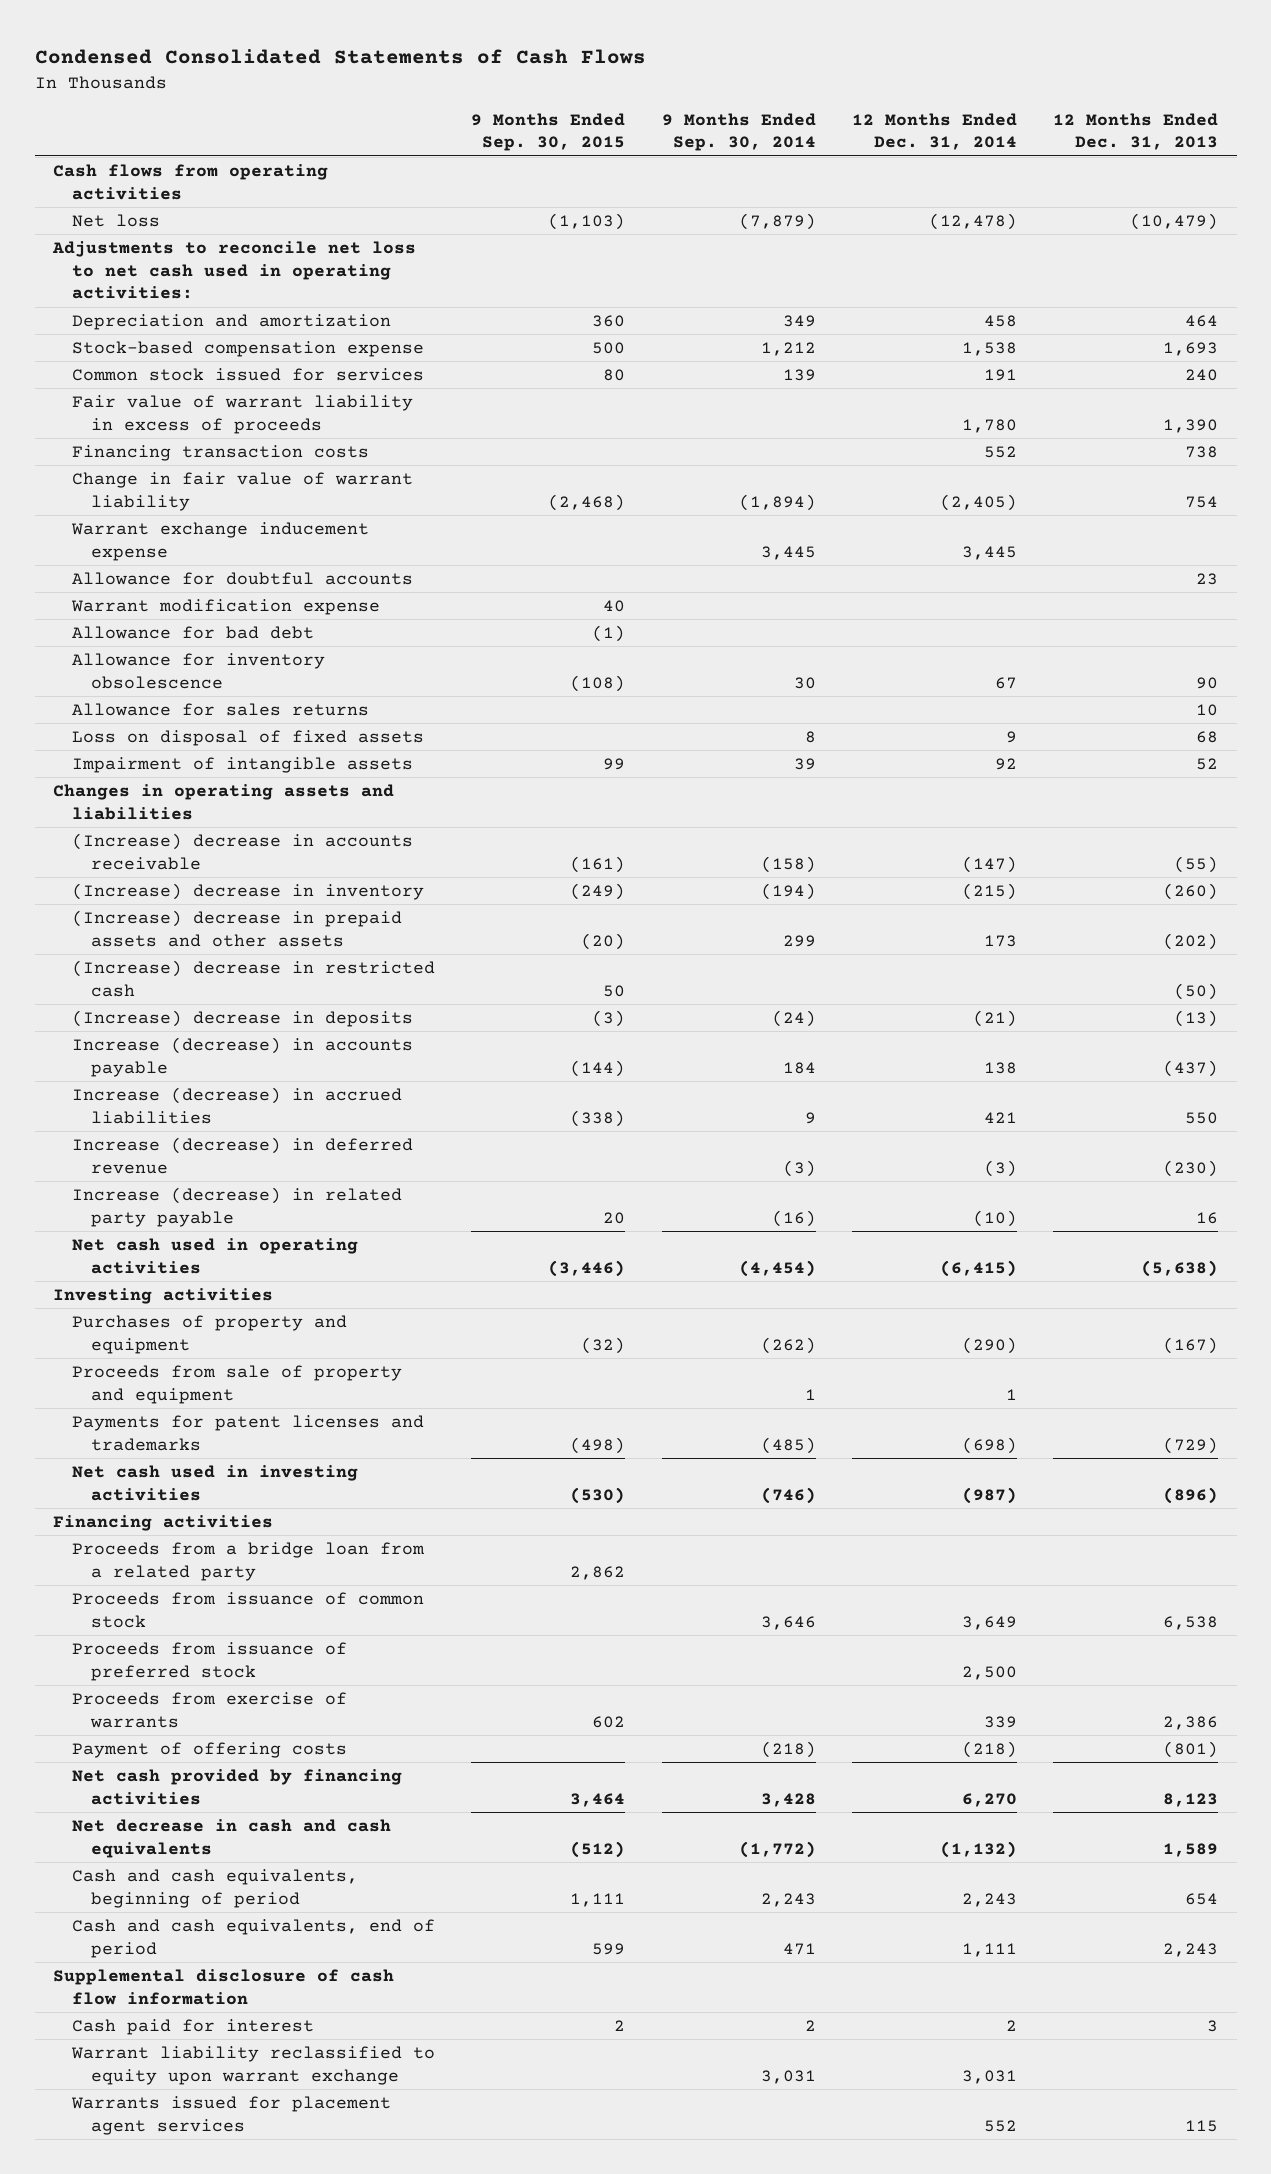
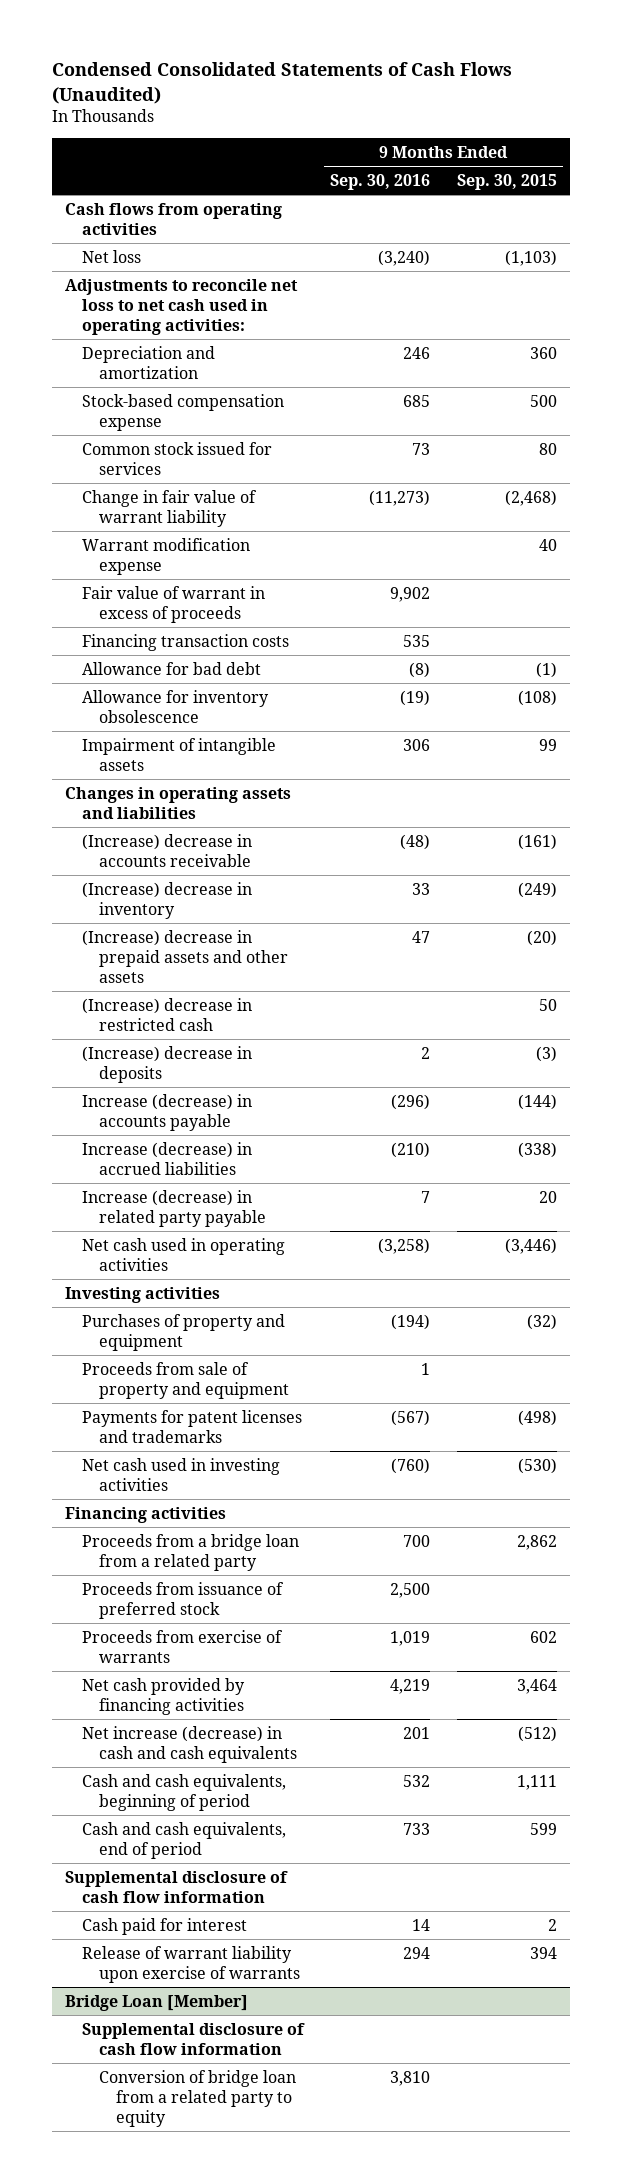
[34,49,646,65] Condensed Consolidated Statements of Cash Flows -> [51,62,512,104] Condensed Consolidated Statements of Cash Flows (Unaudited)
[661,112,816,152] 9 Months Ended Sep. 30, 2014 -> none
[852,112,1018,151] 12 Months Ended Dec. 31, 2014 -> none
[1053,112,1219,151] 12 Months Ended Dec. 31, 2013 -> none
none -> [330,173,431,190] Sep. 30, 2016
[71,394,413,434] Fair value of warrant liability in excess of proceeds -> none
[70,521,369,561] Warrant exchange inducement expense -> none
[71,571,413,585] Allowance for doubtful accounts -> none
none -> [81,585,265,623] Fair value of warrant in excess of proceeds
[71,444,369,461] Financing transaction costs -> [81,633,289,651] Financing transaction costs
[71,702,369,716] Allowance for sales returns -> none
[71,729,424,746] Loss on disposal of fixed assets -> none
[71,1136,413,1174] Increase (decrease) in deferred revenue -> none
[71,1591,424,1628] Proceeds from issuance of common stock -> none
[71,1741,347,1758] Payment of offering costs -> none
[71,1818,391,1858] Net decrease in cash and cash equivalents -> [81,1725,297,1763] Net increase (decrease) in cash and cash equivalents
[70,2045,435,2085] Warrant liability reclassified to equity upon warrant exchange -> none
[70,2095,391,2135] Warrants issued for placement agent services -> none
none -> [81,1945,300,1983] Release of warrant liability upon exercise of warrants
none -> [64,1994,248,2011] Bridge Loan [Member]
none -> [81,2022,305,2055] Supplemental disclosure of cash flow information
none -> [98,2069,296,2127] Conversion of bridge loan from a related party to equity

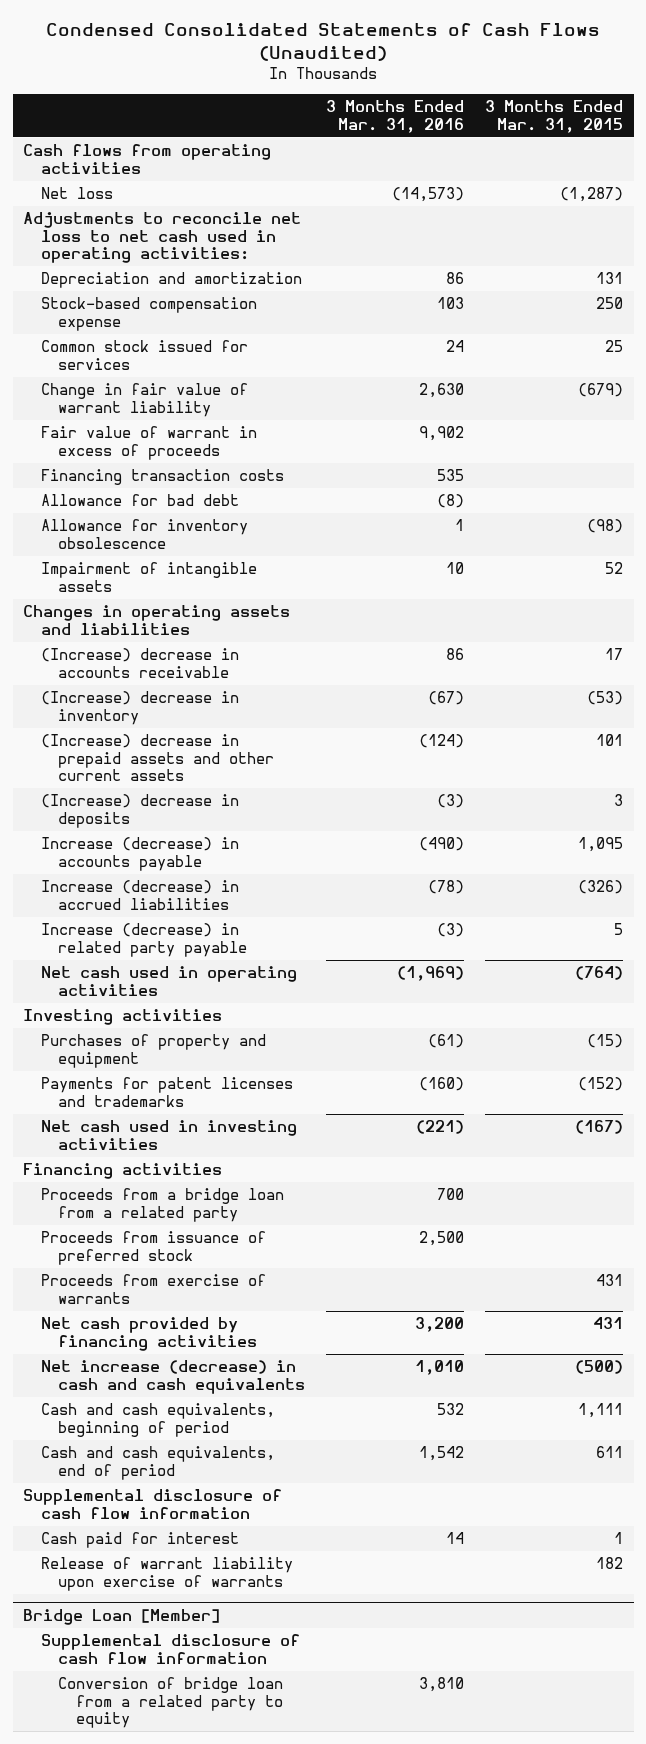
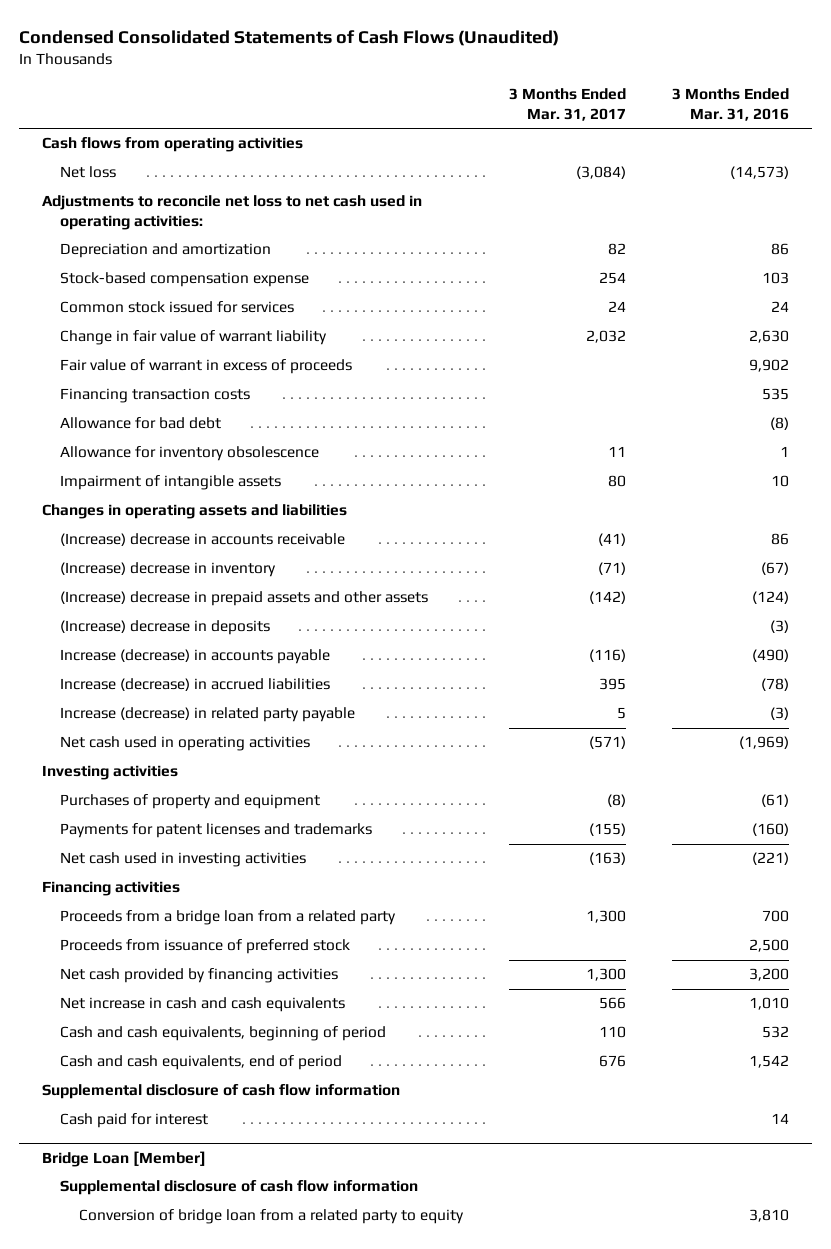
[485,100,624,133] 3 Months Ended Mar. 31, 2015 -> none
none -> [509,88,627,121] 3 Months Ended Mar. 31, 2017
[40,734,275,782] (Increase) decrease in prepaid assets and other current assets -> [60,591,429,607] (Increase) decrease in prepaid assets and other assets
[40,1274,266,1304] Proceeds from exercise of warrants -> none
[40,1360,306,1394] Net increase (decrease) in cash and cash equivalents -> [60,997,346,1013] Net increase in cash and cash equivalents
[40,1557,293,1591] Release of warrant liability upon exercise of warrants -> none

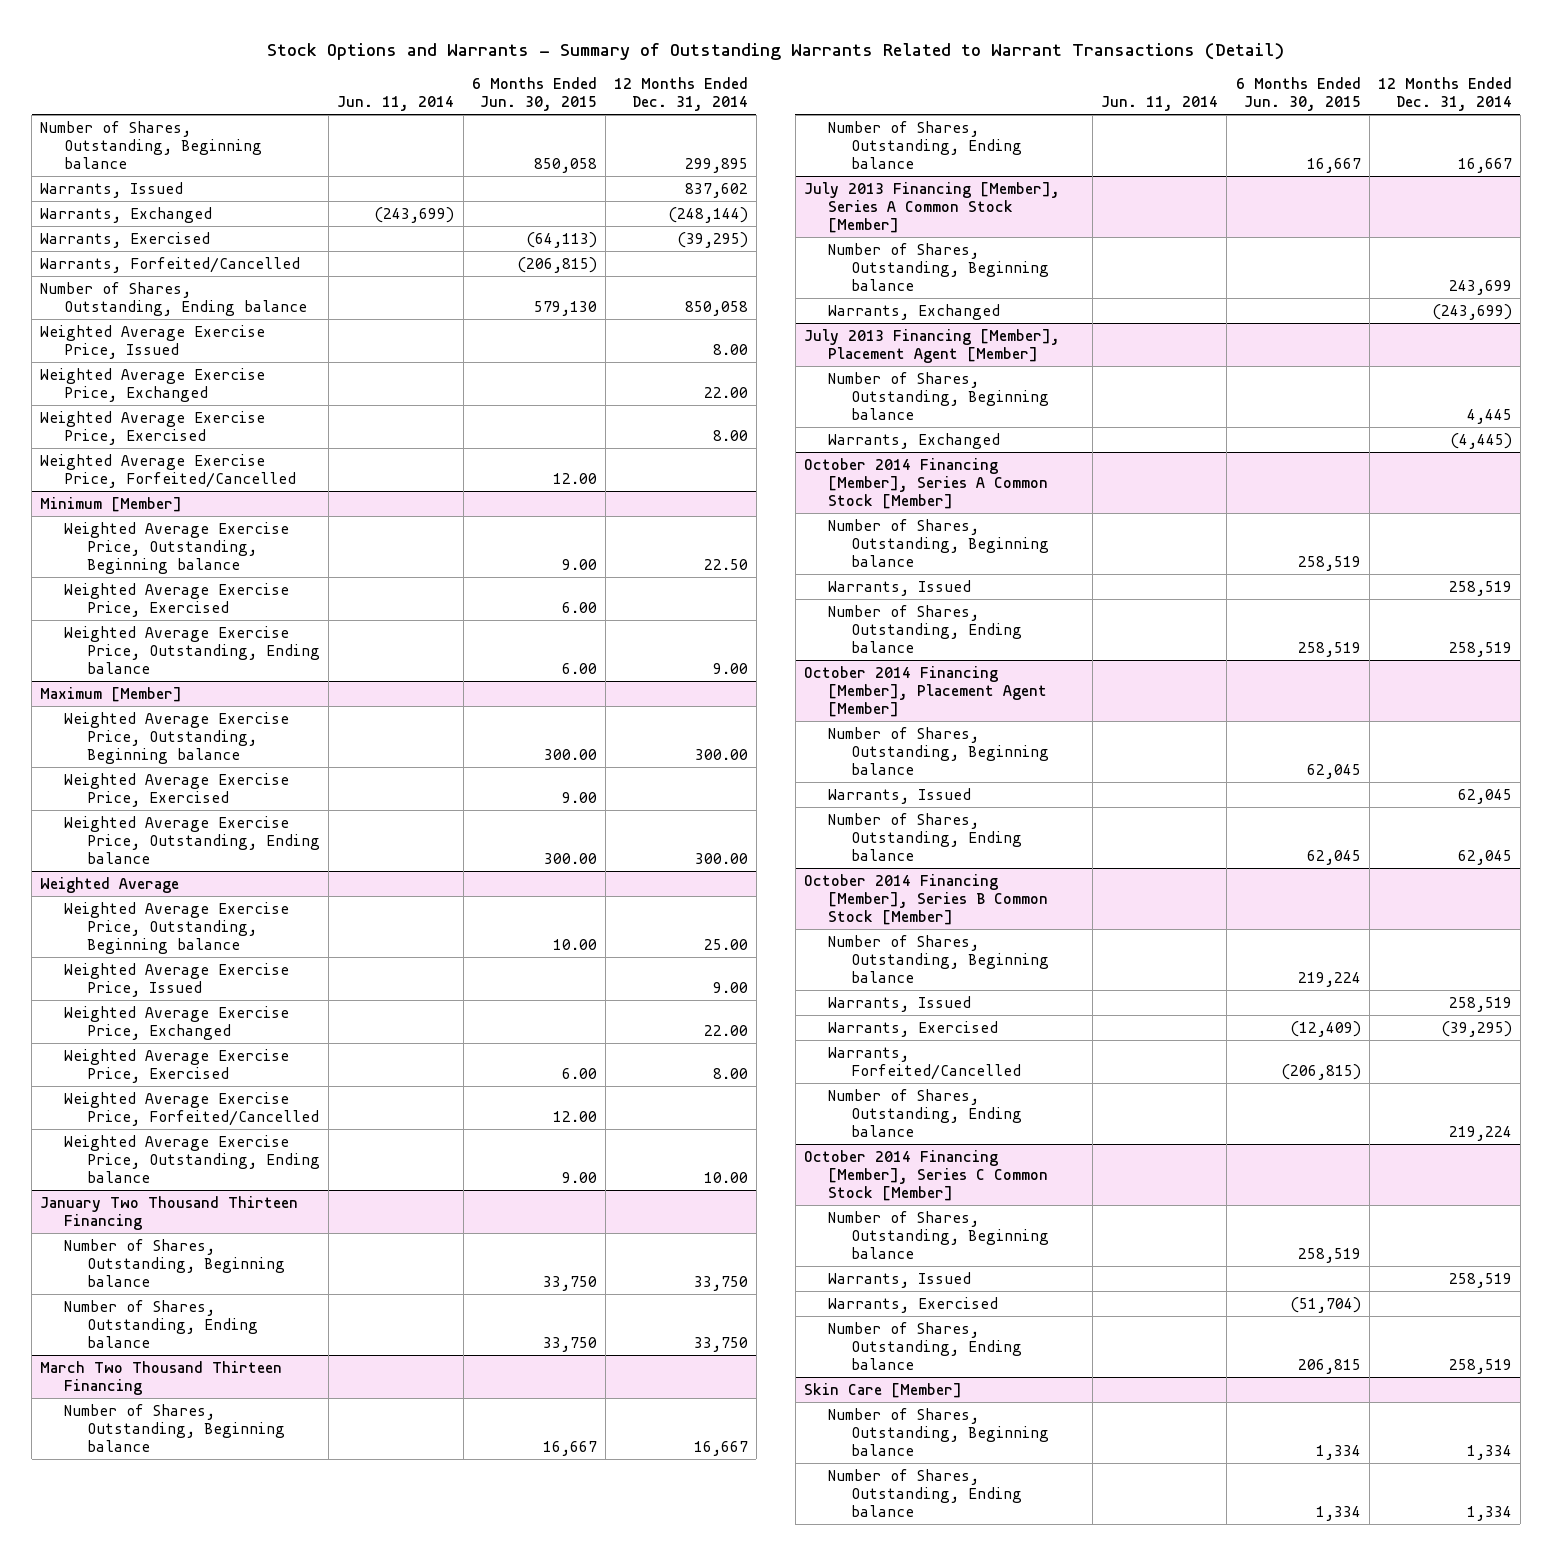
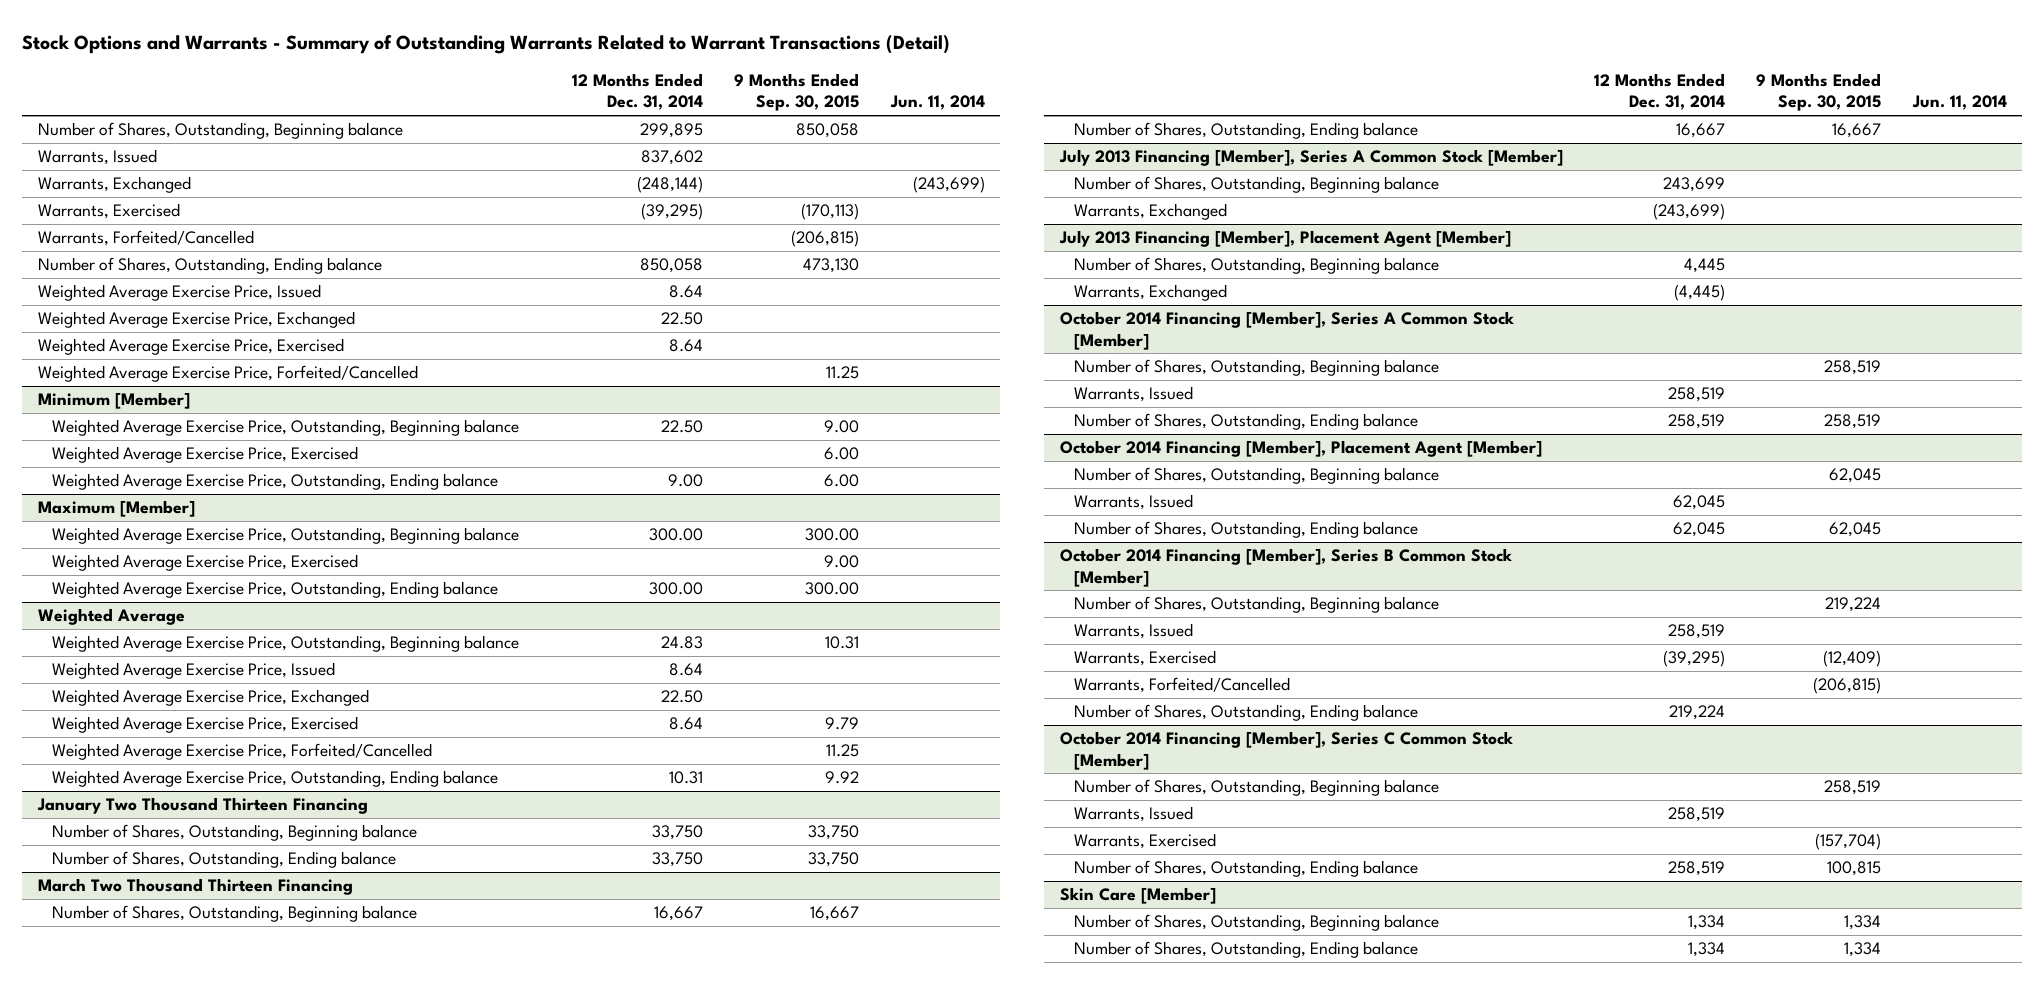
[471,77,597,112] 6 Months Ended Jun. 30, 2015 -> none
none -> [734,72,860,112] 9 Months Ended Sep. 30, 2015
[712,343,748,355] 8.00 -> [669,285,704,299] 8.64
[703,386,748,398] 22.00 -> [661,312,704,326] 22.50
[712,429,748,441] 8.00 -> [669,339,704,353] 8.64
[703,938,748,950] 25.00 -> [661,636,704,650] 24.83
[712,981,748,993] 9.00 -> [669,663,704,677] 8.64
[703,1024,748,1036] 22.00 -> [661,690,704,704] 22.50
[712,1067,748,1079] 8.00 -> [669,717,704,731] 8.64
[703,1171,748,1183] 10.00 -> [669,771,704,785] 10.31

